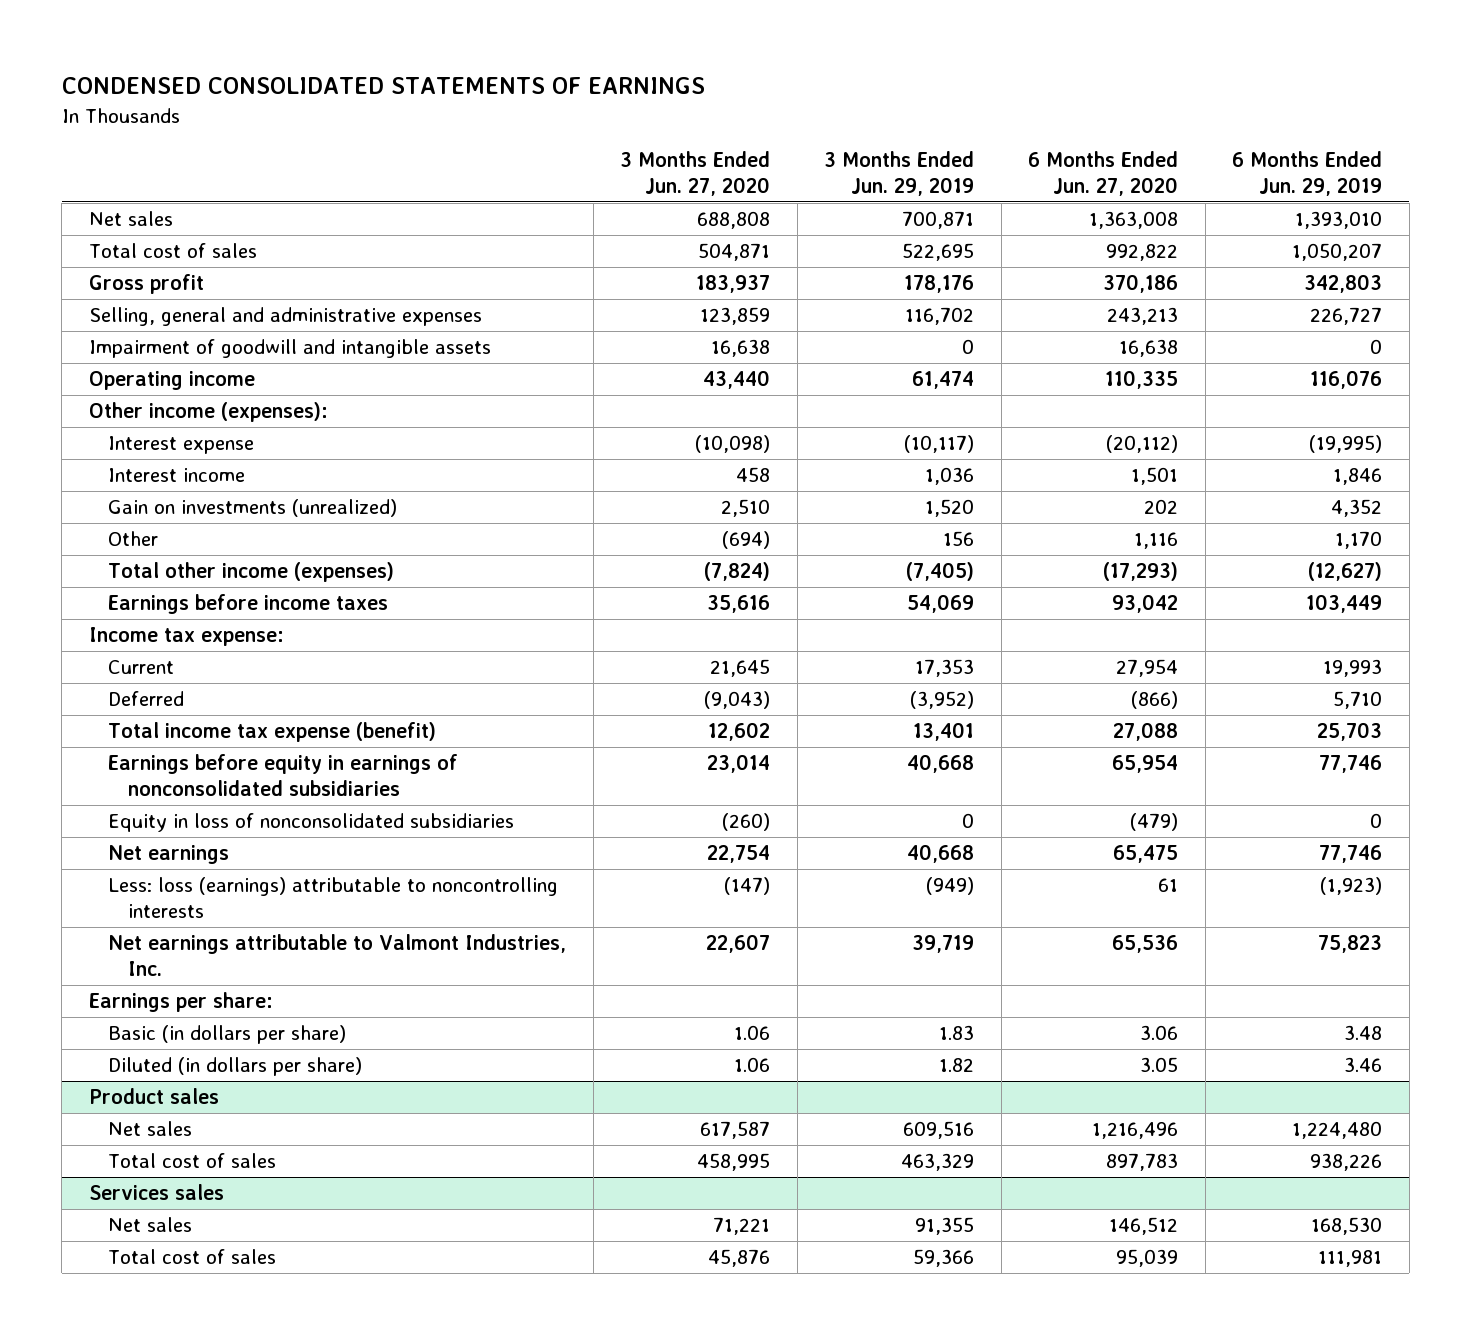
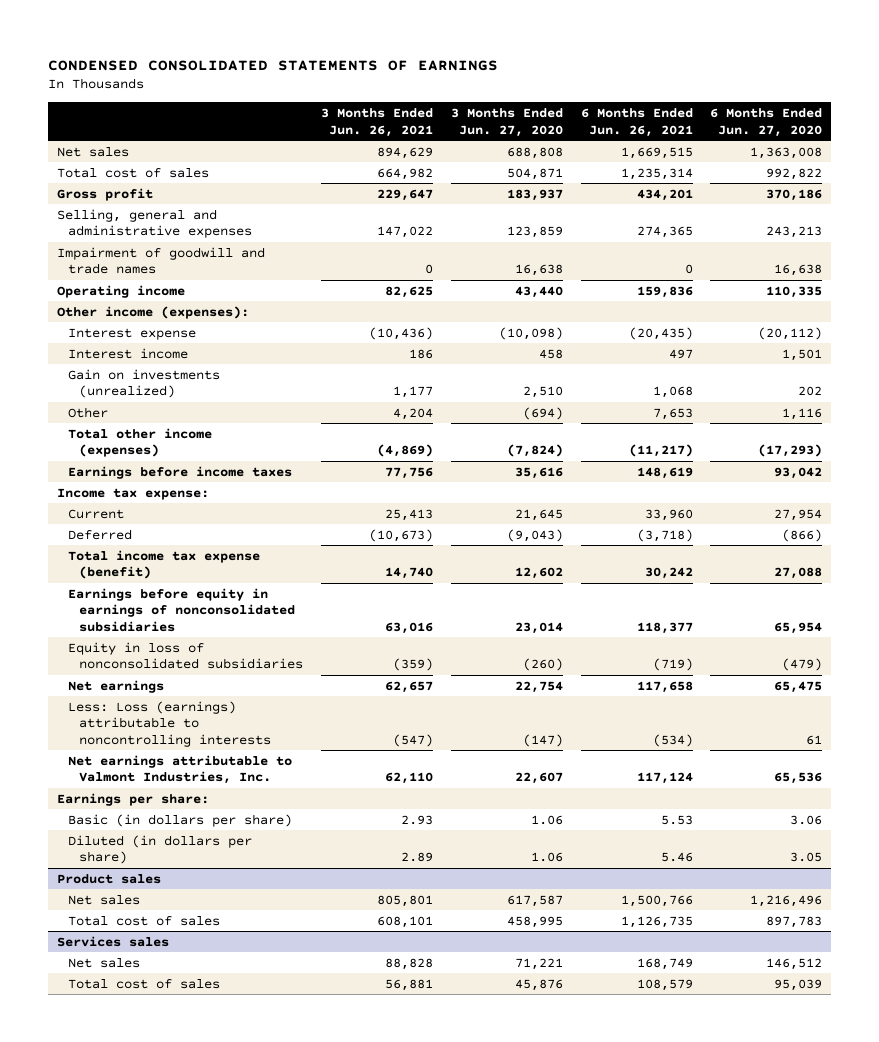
[824,151,975,196] 3 Months Ended Jun. 29, 2019 -> none
[1232,151,1383,196] 6 Months Ended Jun. 29, 2019 -> none
none -> [320,108,433,137] 3 Months Ended Jun. 26, 2021
none -> [580,108,693,137] 6 Months Ended Jun. 26, 2021
[88,339,491,359] Impairment of goodwill and intangible assets -> [56,246,265,275] Impairment of goodwill and trade names
[108,877,559,918] Less: loss (earnings) attributable to noncontrolling interests -> [67,700,272,747] Less: Loss (earnings) attributable to noncontrolling interests

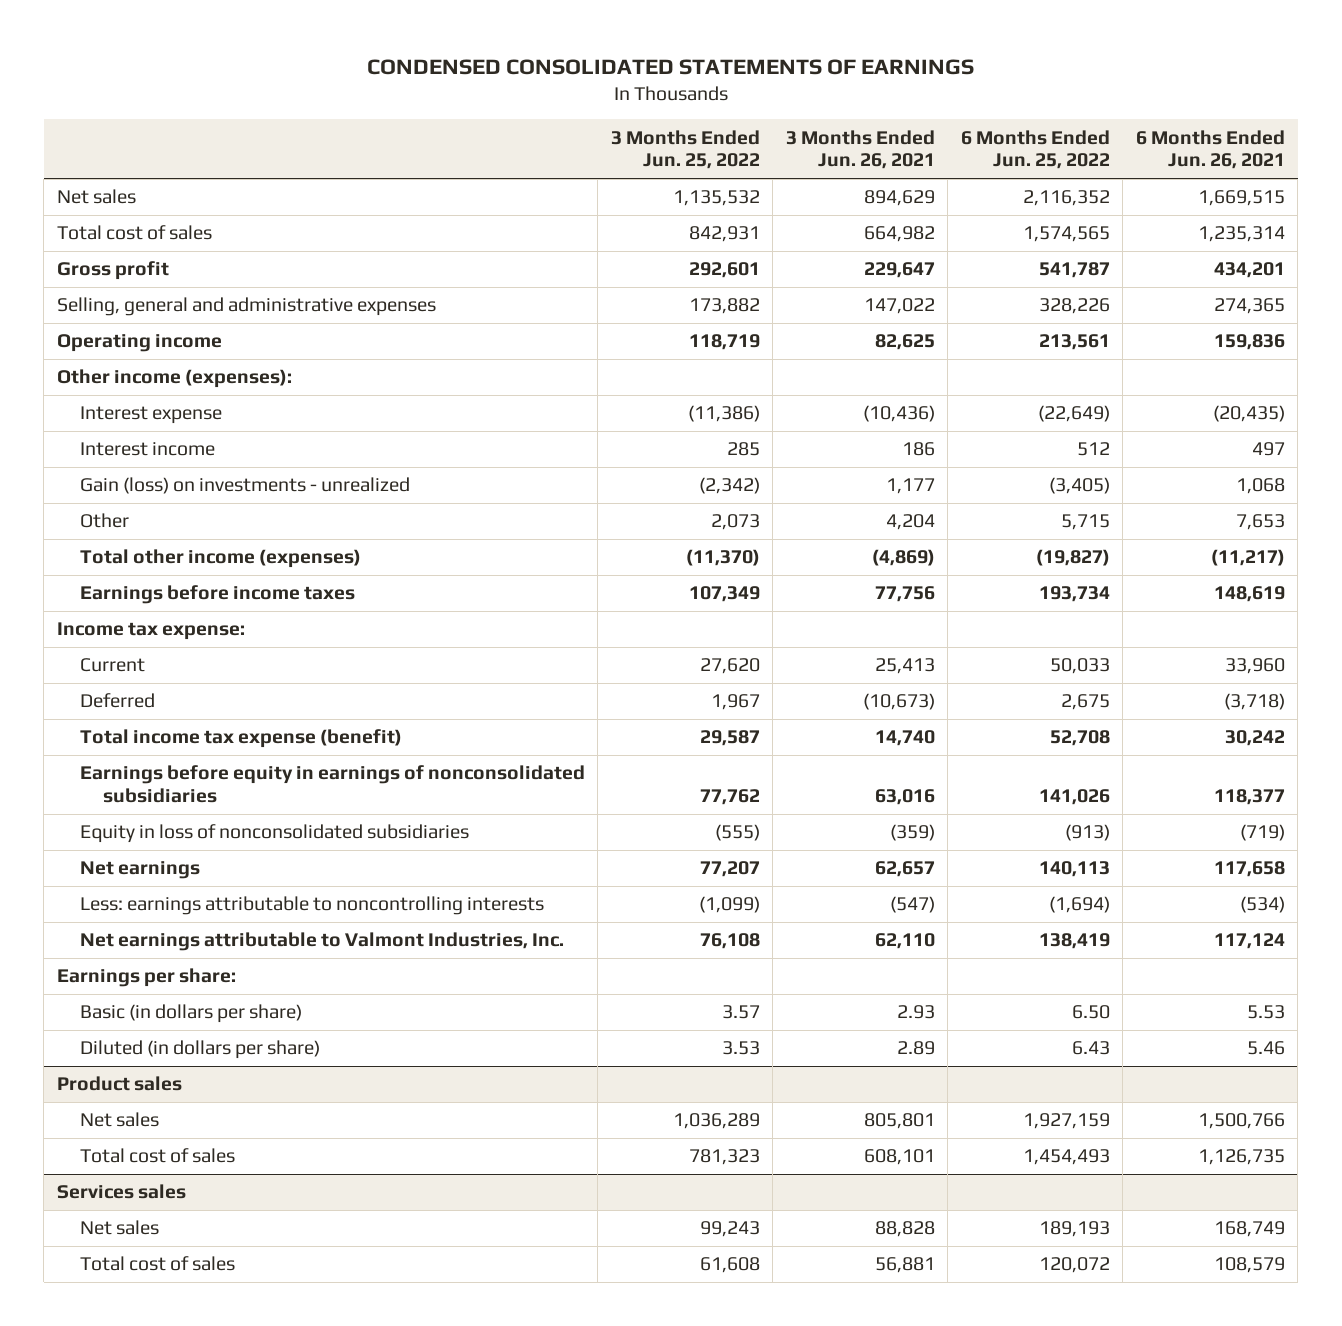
[450,108,563,137] 3 Months Ended Jun. 27, 2020 -> none
[710,108,823,137] 6 Months Ended Jun. 27, 2020 -> none
none -> [610,129,760,170] 3 Months Ended Jun. 25, 2022
none -> [960,129,1110,170] 6 Months Ended Jun. 25, 2022
[56,246,265,275] Impairment of goodwill and trade names -> none
[67,368,220,399] Gain on investments (unrealized) -> [79,477,410,495] Gain (loss) on investments - unrealized
[67,700,272,747] Less: Loss (earnings) attributable to noncontrolling interests -> [79,896,544,916] Less: earnings attributable to noncontrolling interests

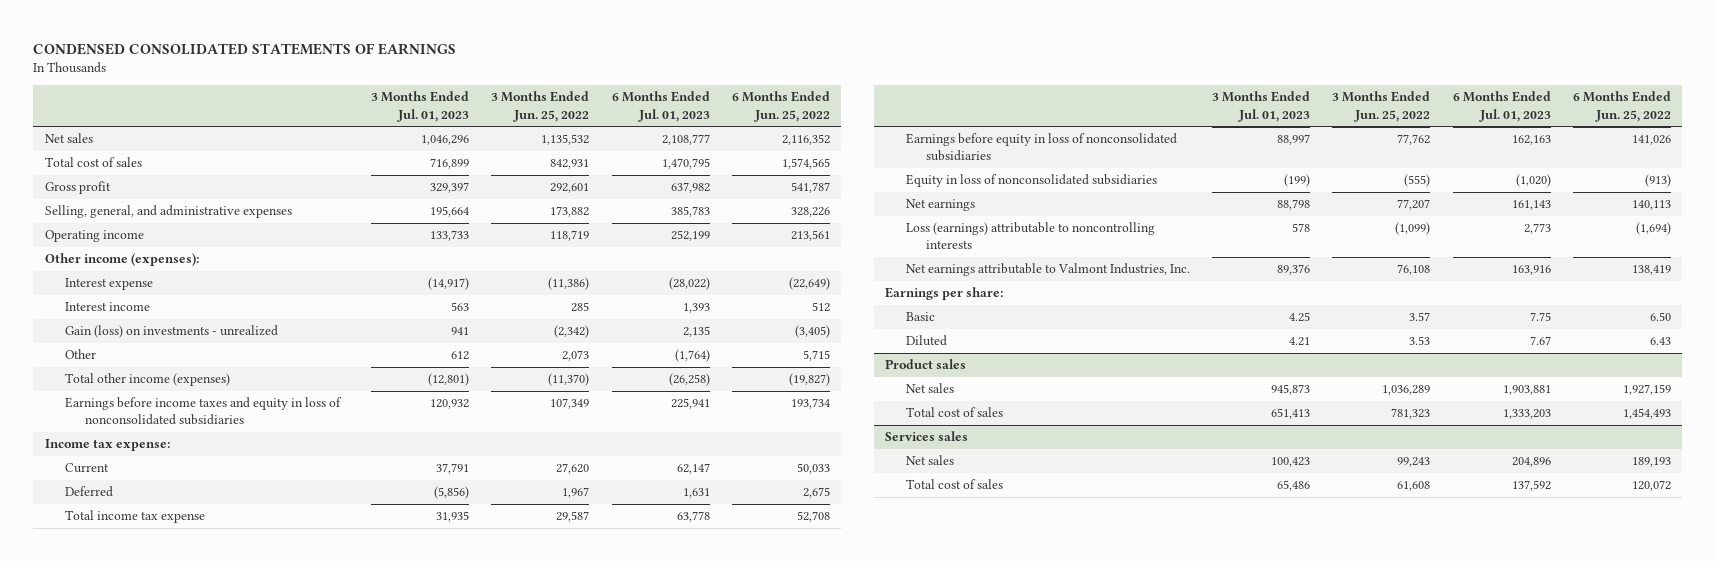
[785,129,935,170] 3 Months Ended Jun. 26, 2021 -> none
[1135,129,1285,170] 6 Months Ended Jun. 26, 2021 -> none
none -> [371,91,470,122] 3 Months Ended Jul. 01, 2023
none -> [611,91,710,122] 6 Months Ended Jul. 01, 2023
[56,297,436,317] Selling, general and administrative expenses -> [44,205,292,219] Selling, general, and administrative expenses
[79,585,355,605] Earnings before income taxes -> [64,397,342,426] Earnings before income taxes and equity in loss of nonconsolidated subsidiaries
[79,729,402,749] Total income tax expense (benefit) -> [64,510,205,524] Total income tax expense
[79,765,585,803] Earnings before equity in earnings of nonconsolidated subsidiaries -> [905,133,1177,162] Earnings before equity in loss of nonconsolidated subsidiaries
[79,896,544,916] Less: earnings attributable to noncontrolling interests -> [905,222,1155,250] Loss (earnings) attributable to noncontrolling interests
[79,1004,302,1024] Basic (in dollars per share) -> [905,312,935,322] Basic
[79,1040,320,1060] Diluted (in dollars per share) -> [905,335,947,347] Diluted

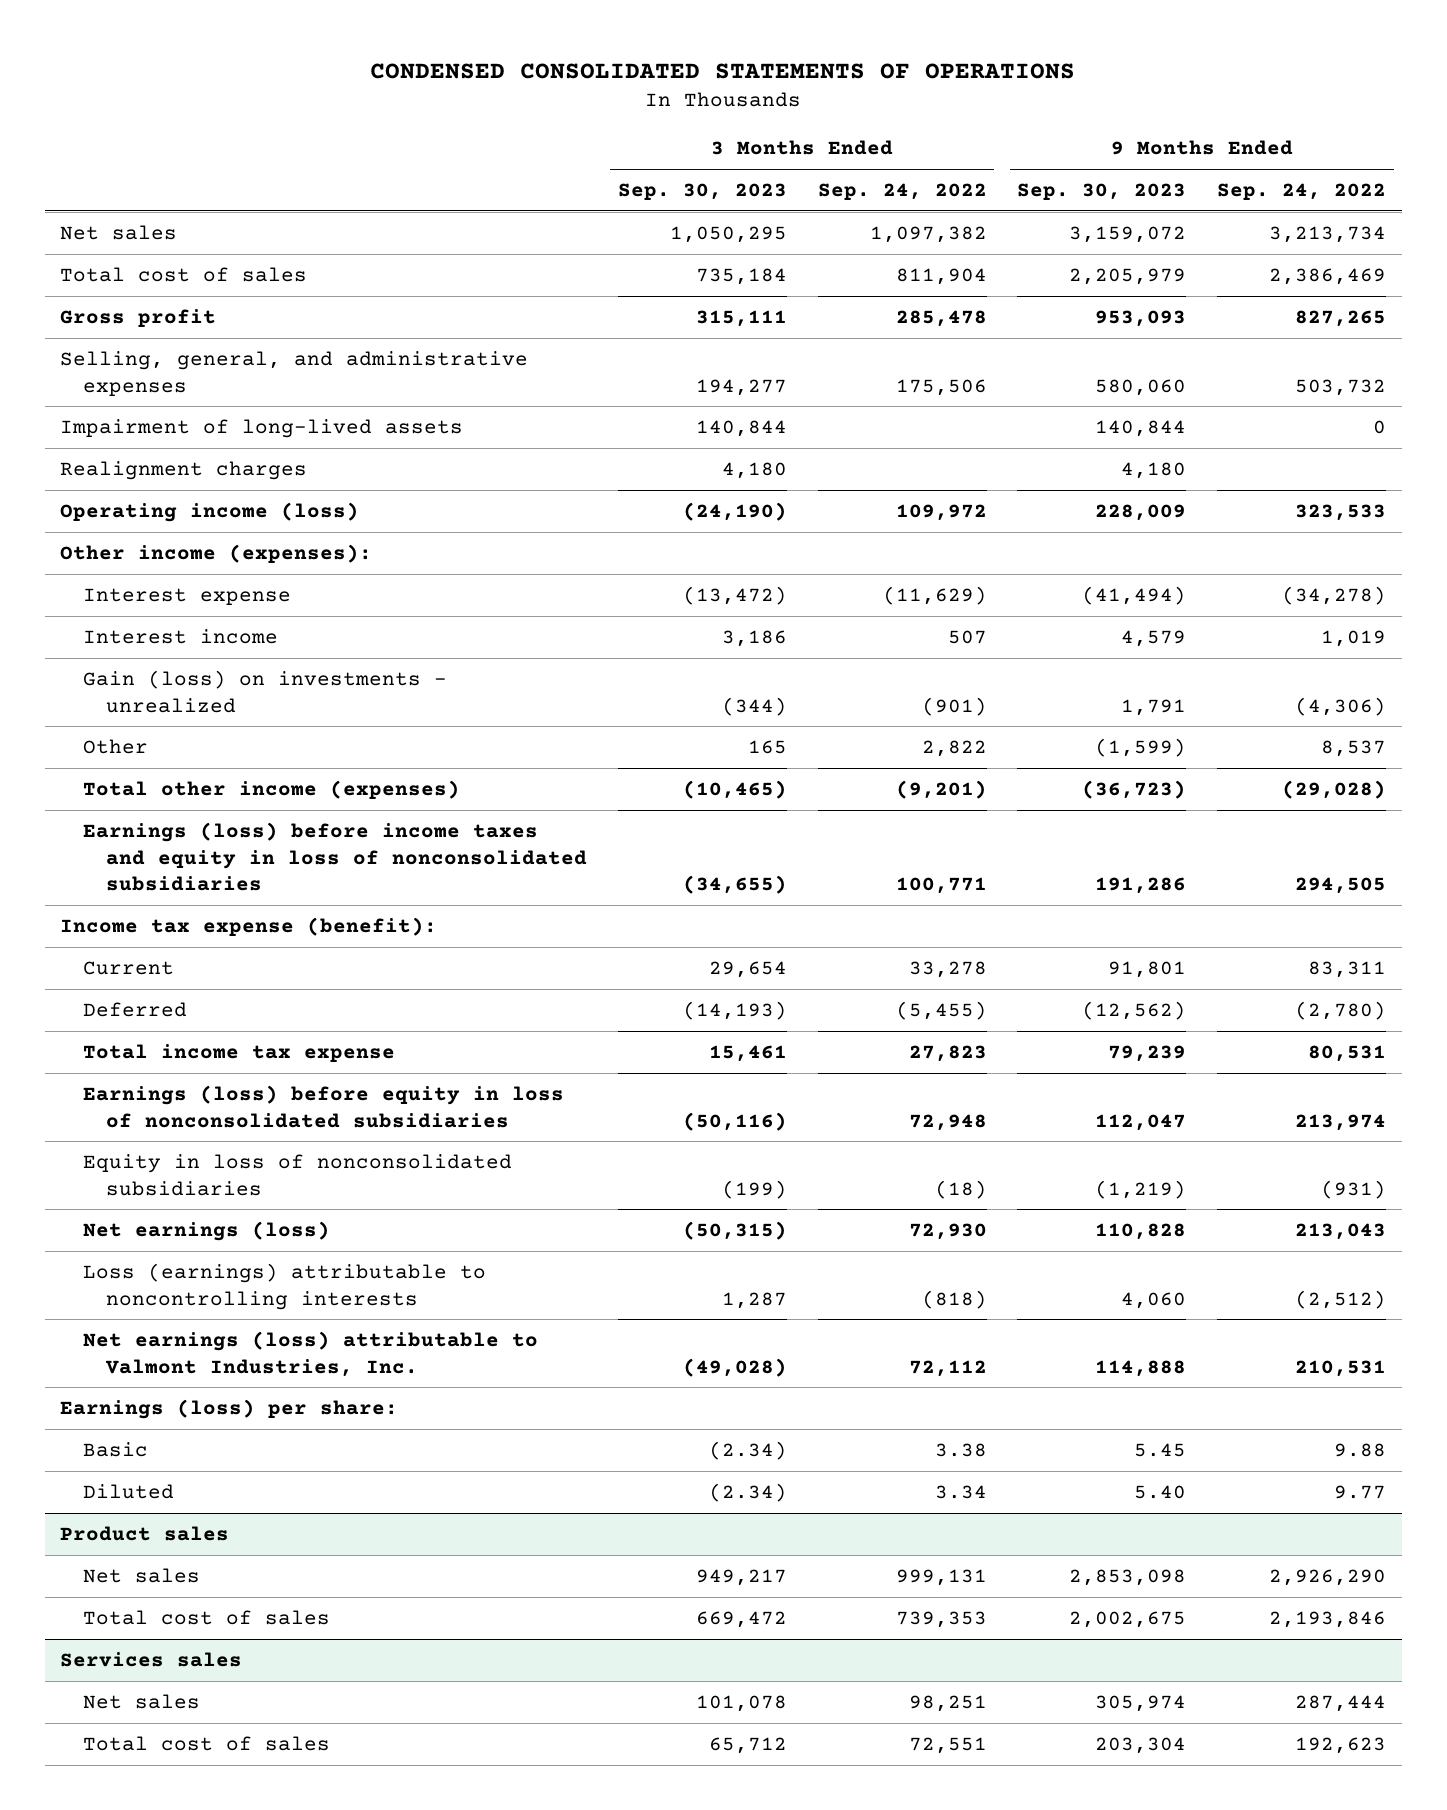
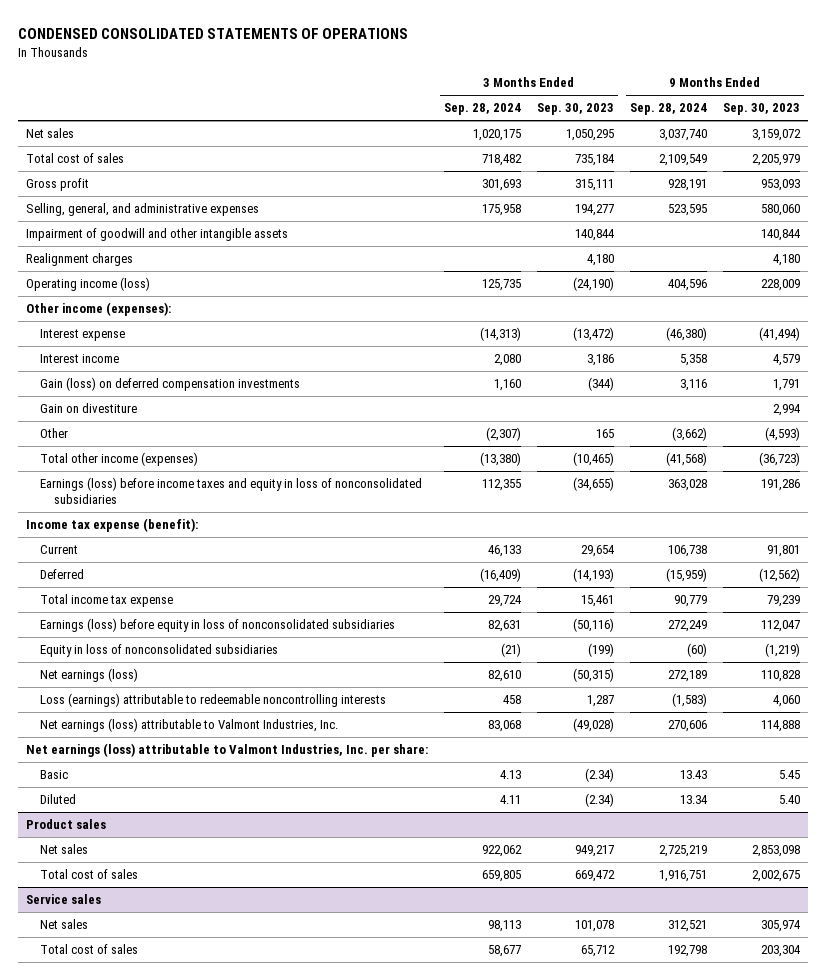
[817,182,987,200] Sep. 24, 2022 -> none
[1217,182,1387,200] Sep. 24, 2022 -> none
none -> [444,103,522,116] Sep. 28, 2024
none -> [630,103,708,116] Sep. 28, 2024
[60,418,464,438] Impairment of long-lived assets -> [26,228,289,242] Impairment of goodwill and other intangible assets
[83,669,448,713] Gain (loss) on investments - unrealized -> [39,377,300,392] Gain (loss) on deferred compensation investments
none -> [39,403,137,414] Gain on divestiture
[1095,737,1187,757] (1,599) -> [765,427,801,442] (4,593)
[83,1262,487,1310] Loss (earnings) attributable to noncontrolling interests -> [39,693,386,708] Loss (earnings) attributable to redeemable noncontrolling interests
[60,1398,399,1419] Earnings (loss) per share: -> [26,743,429,758] Net earnings (loss) attributable to Valmont Industries, Inc. per share:
[60,1651,243,1667] Services sales -> [26,894,102,905] Service sales

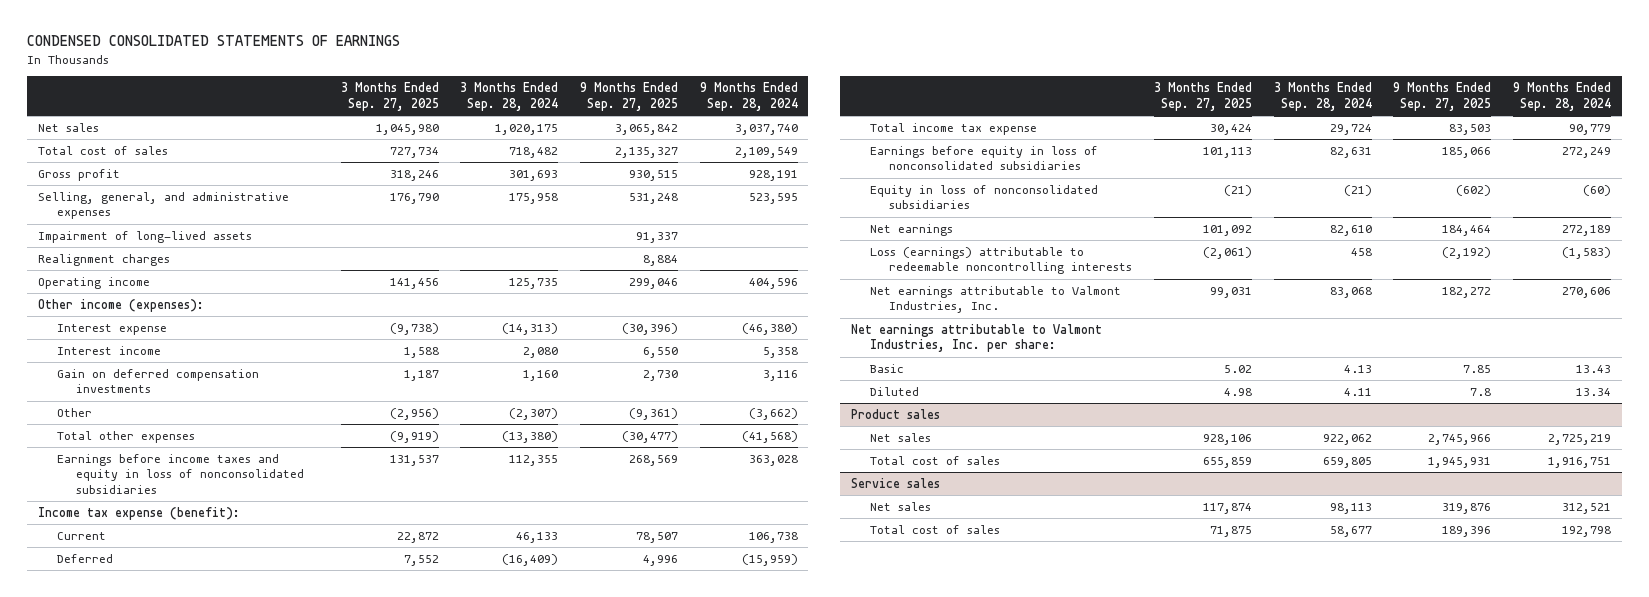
[18,27,409,39] CONDENSED CONSOLIDATED STATEMENTS OF OPERATIONS -> [26,35,400,47] CONDENSED CONSOLIDATED STATEMENTS OF EARNINGS
[537,103,615,116] Sep. 30, 2023 -> none
[723,103,801,116] Sep. 30, 2023 -> none
none -> [340,82,439,111] 3 Months Ended Sep. 27, 2025
none -> [579,82,678,111] 9 Months Ended Sep. 27, 2025
[26,228,289,242] Impairment of goodwill and other intangible assets -> [37,231,252,244] Impairment of long-lived assets
[26,277,151,292] Operating income (loss) -> [37,277,150,290] Operating income
[39,403,137,414] Gain on divestiture -> none
[39,377,300,392] Gain (loss) on deferred compensation investments -> [56,369,259,394] Gain on deferred compensation investments
[39,452,198,467] Total other income (expenses) -> [56,431,195,444] Total other expenses
[39,477,422,504] Earnings (loss) before income taxes and equity in loss of nonconsolidated subsidiaries -> [56,454,304,494] Earnings before income taxes and equity in loss of nonconsolidated subsidiaries
[39,618,395,633] Earnings (loss) before equity in loss of nonconsolidated subsidiaries -> [870,146,1099,171] Earnings before equity in loss of nonconsolidated subsidiaries
[39,668,138,683] Net earnings (loss) -> [870,224,954,237] Net earnings
[39,718,338,733] Net earnings (loss) attributable to Valmont Industries, Inc. -> [870,286,1122,314] Net earnings attributable to Valmont Industries, Inc.
[26,743,429,758] Net earnings (loss) attributable to Valmont Industries, Inc. per share: -> [851,324,1103,353] Net earnings attributable to Valmont Industries, Inc. per share:

